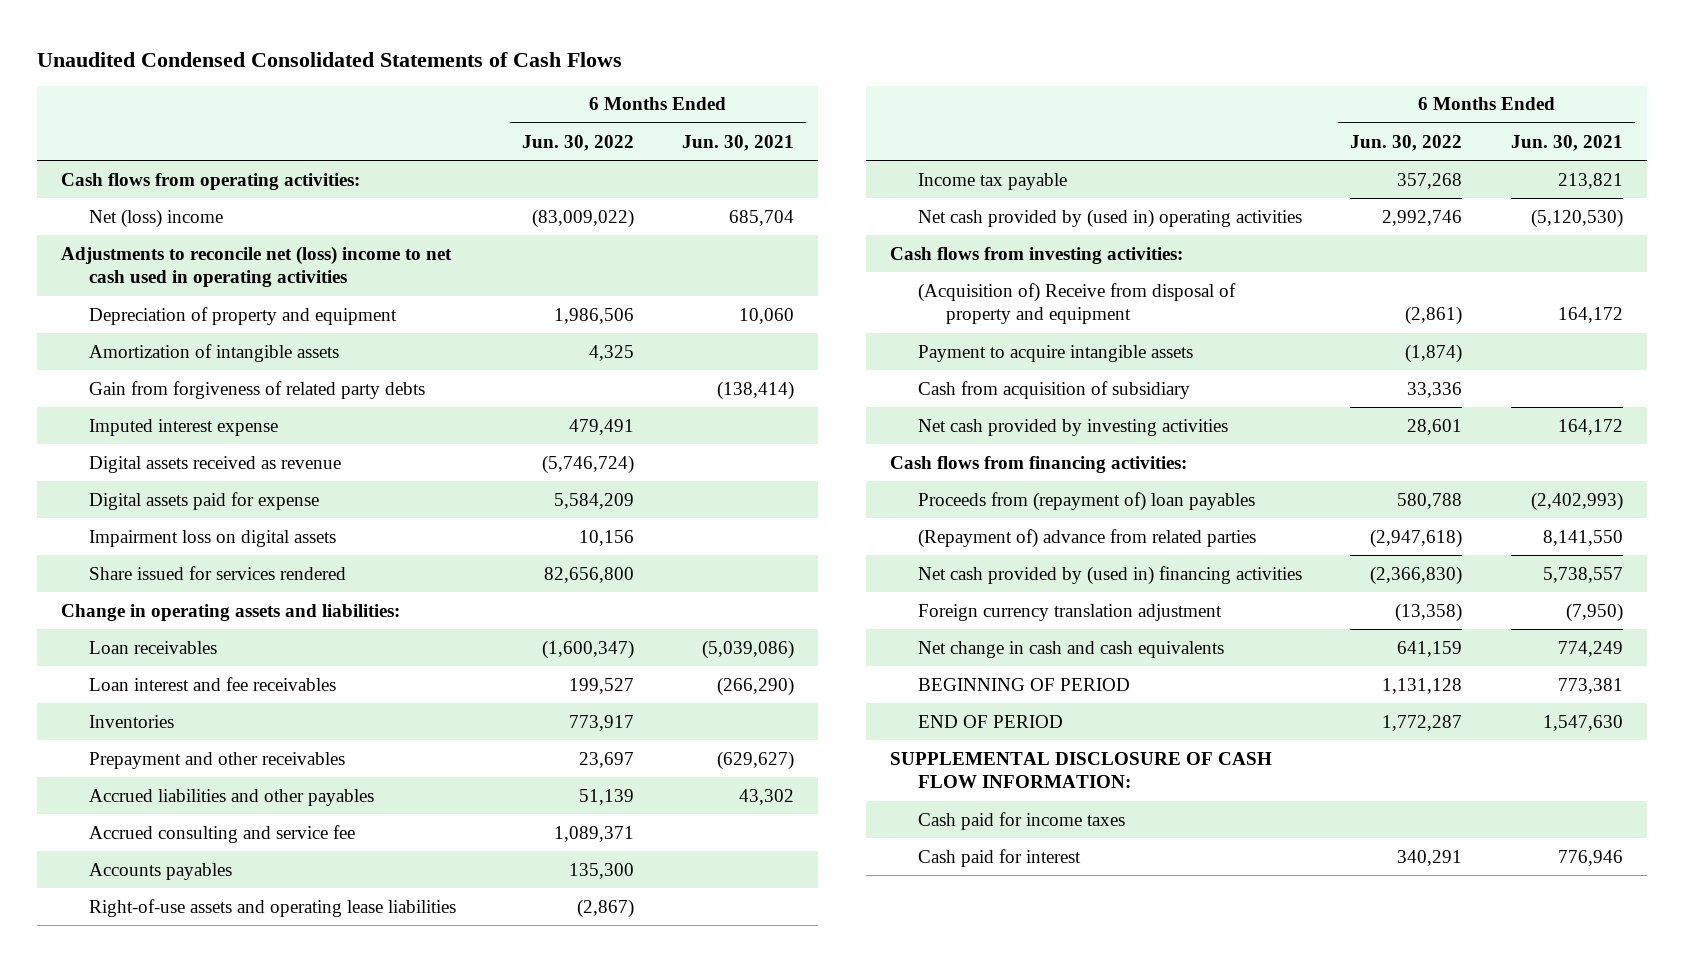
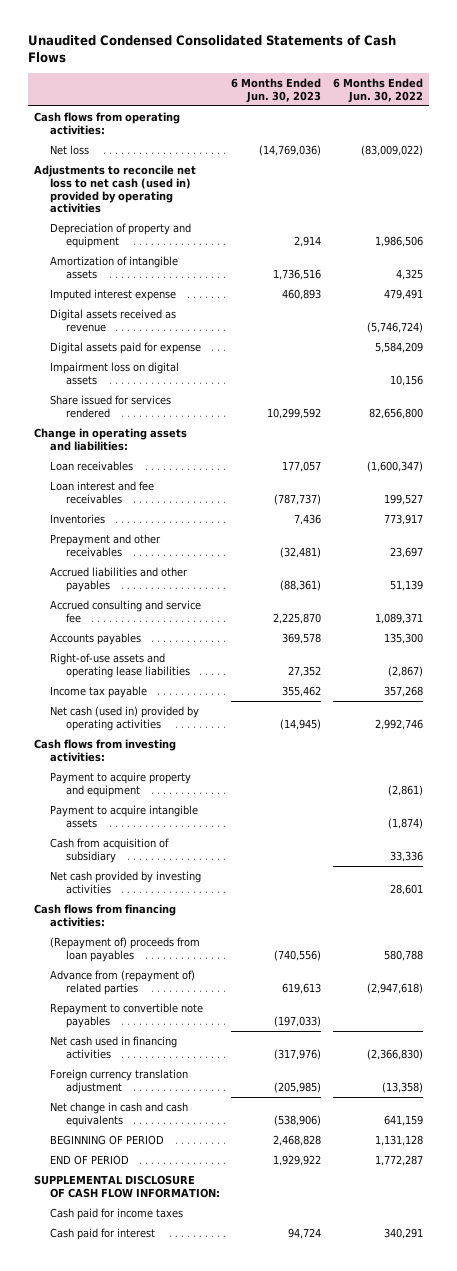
[682,134,795,151] Jun. 30, 2021 -> none
none -> [231,77,322,103] 6 Months Ended Jun. 30, 2023
[89,208,224,228] Net (loss) income -> [49,145,89,156] Net loss
[61,245,453,288] Adjustments to reconcile net (loss) income to net cash used in operating activities -> [33,165,196,214] Adjustments to reconcile net loss to net cash (used in) provided by operating activities
[89,380,426,399] Gain from forgiveness of related party debts -> none
[917,208,1302,228] Net cash provided by (used in) operating activities -> [49,706,199,731] Net cash (used in) provided by operating activities
[917,282,1236,325] (Acquisition of) Receive from disposal of property and equipment -> [49,772,191,797] Payment to acquire property and equipment
[917,491,1255,511] Proceeds from (repayment of) loan payables -> [49,937,200,962] (Repayment of) proceeds from loan payables
[917,528,1256,548] (Repayment of) advance from related parties -> [49,970,195,995] Advance from (repayment of) related parties
none -> [49,1003,203,1028] Repayment to convertible note payables
[917,565,1302,585] Net cash provided by (used in) financing activities -> [49,1036,177,1059] Net cash used in financing activities

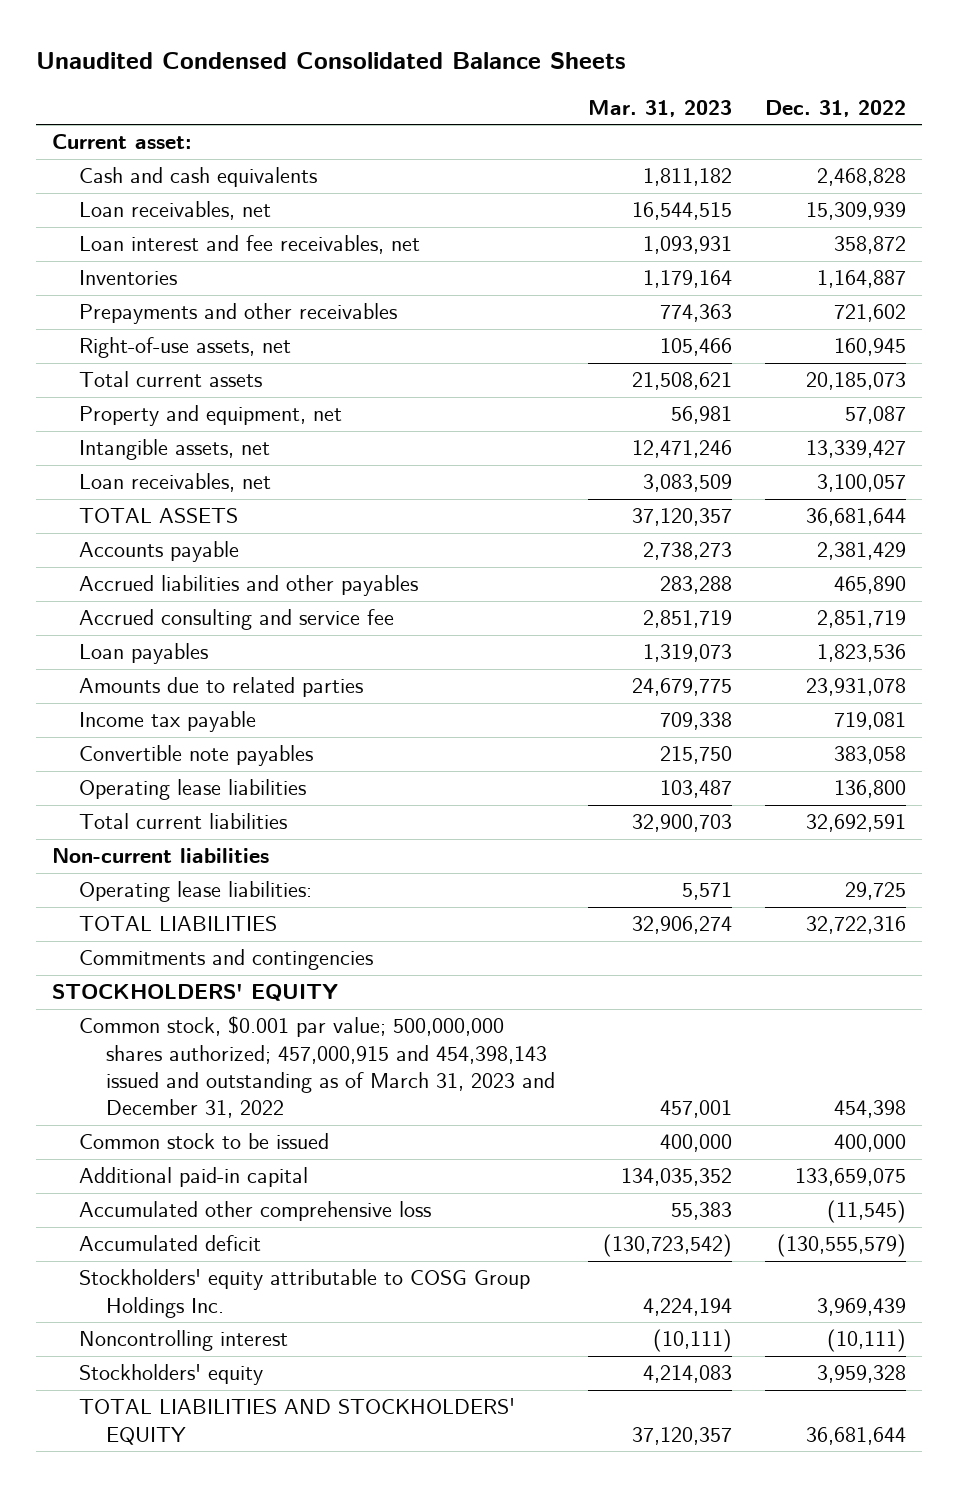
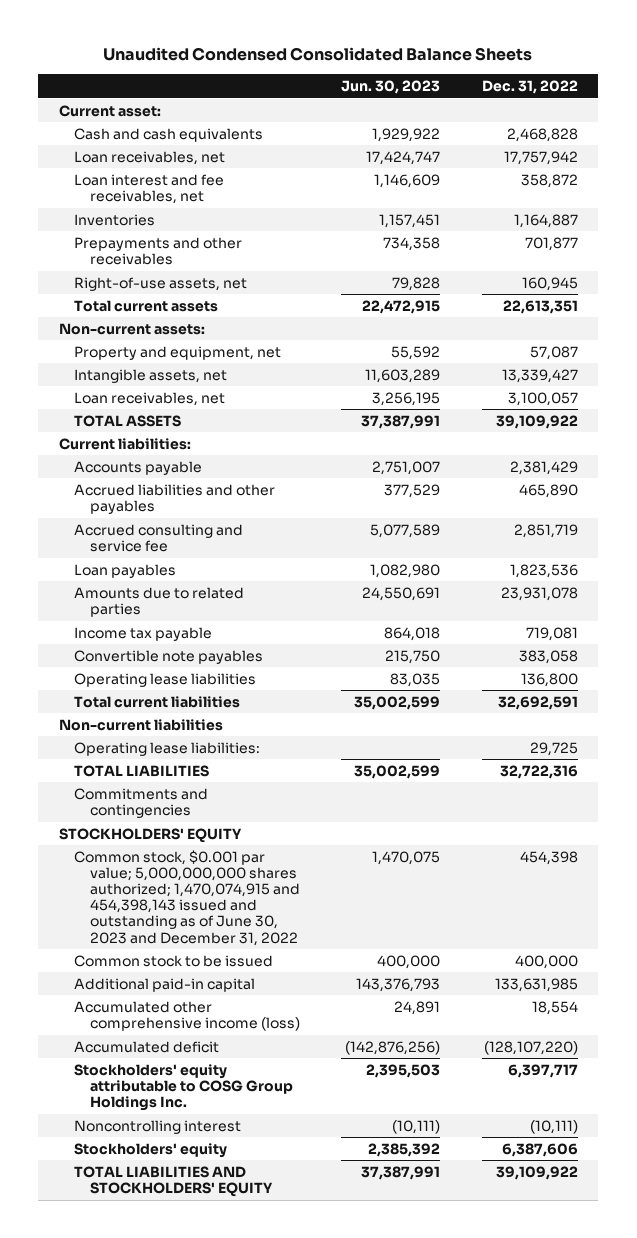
[587,99,732,117] Mar. 31, 2023 -> none
none -> [341,79,441,94] Jun. 30, 2023
[805,202,906,221] 15,309,939 -> [503,150,578,165] 17,757,942
[833,304,906,323] 721,602 -> [524,236,578,251] 701,877
[805,372,906,391] 20,185,073 -> [502,299,578,314] 22,613,351
none -> [59,322,206,335] Non-current assets:
[805,508,906,527] 36,681,644 -> [495,414,578,429] 39,109,922
none -> [59,437,192,450] Current liabilities:
[79,1016,555,1119] Common stock, $0.001 par value; 500,000,000 shares authorized; 457,000,915 and 454,398,143 issued and outstanding as of March 31, 2023 and December 31, 2022 -> [74,849,300,946] Common stock, $0.001 par value; 5,000,000,000 shares authorized; 1,470,074,915 and 454,398,143 issued and outstanding as of June 30, 2023 and December 31, 2022
[794,1168,906,1187] 133,659,075 -> [494,977,578,992] 133,631,985
[79,1201,432,1222] Accumulated other comprehensive loss -> [74,1000,300,1031] Accumulated other comprehensive income (loss)
[826,1200,906,1224] (11,545) -> [531,1000,578,1015] 18,554
[776,1234,906,1258] (130,555,579) -> [483,1040,578,1055] (128,107,220)
[816,1297,906,1316] 3,969,439 -> [507,1063,578,1078] 6,397,717
[816,1365,906,1384] 3,959,328 -> [501,1142,578,1157] 6,387,606
[805,1426,906,1445] 36,681,644 -> [495,1165,578,1180] 39,109,922

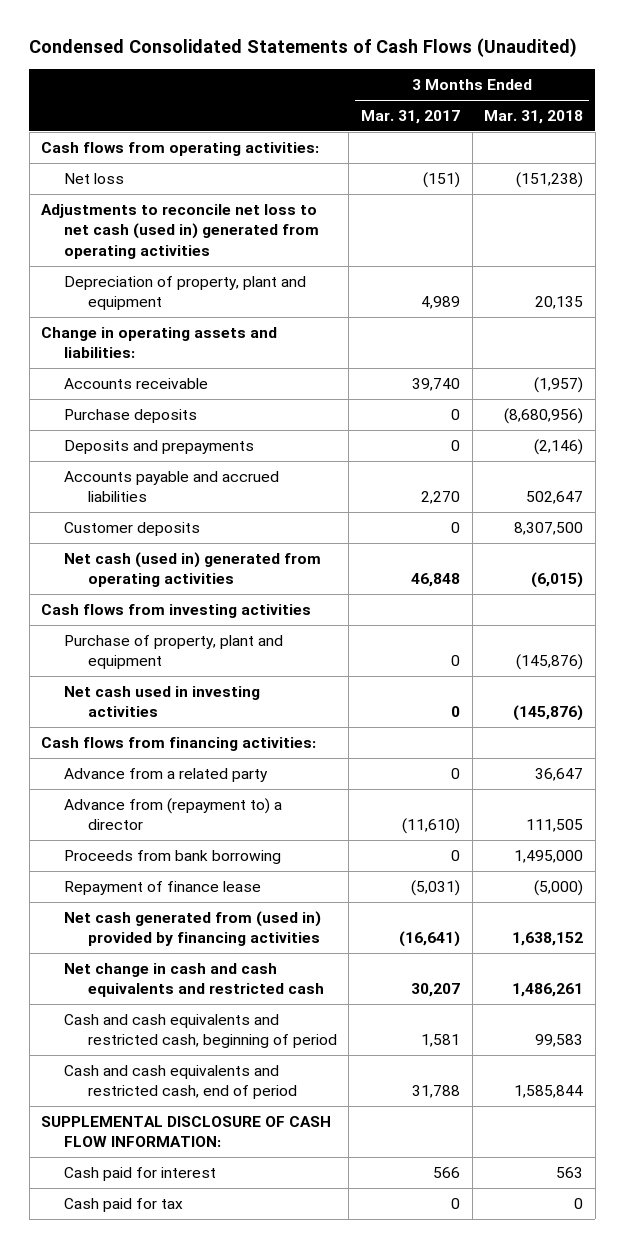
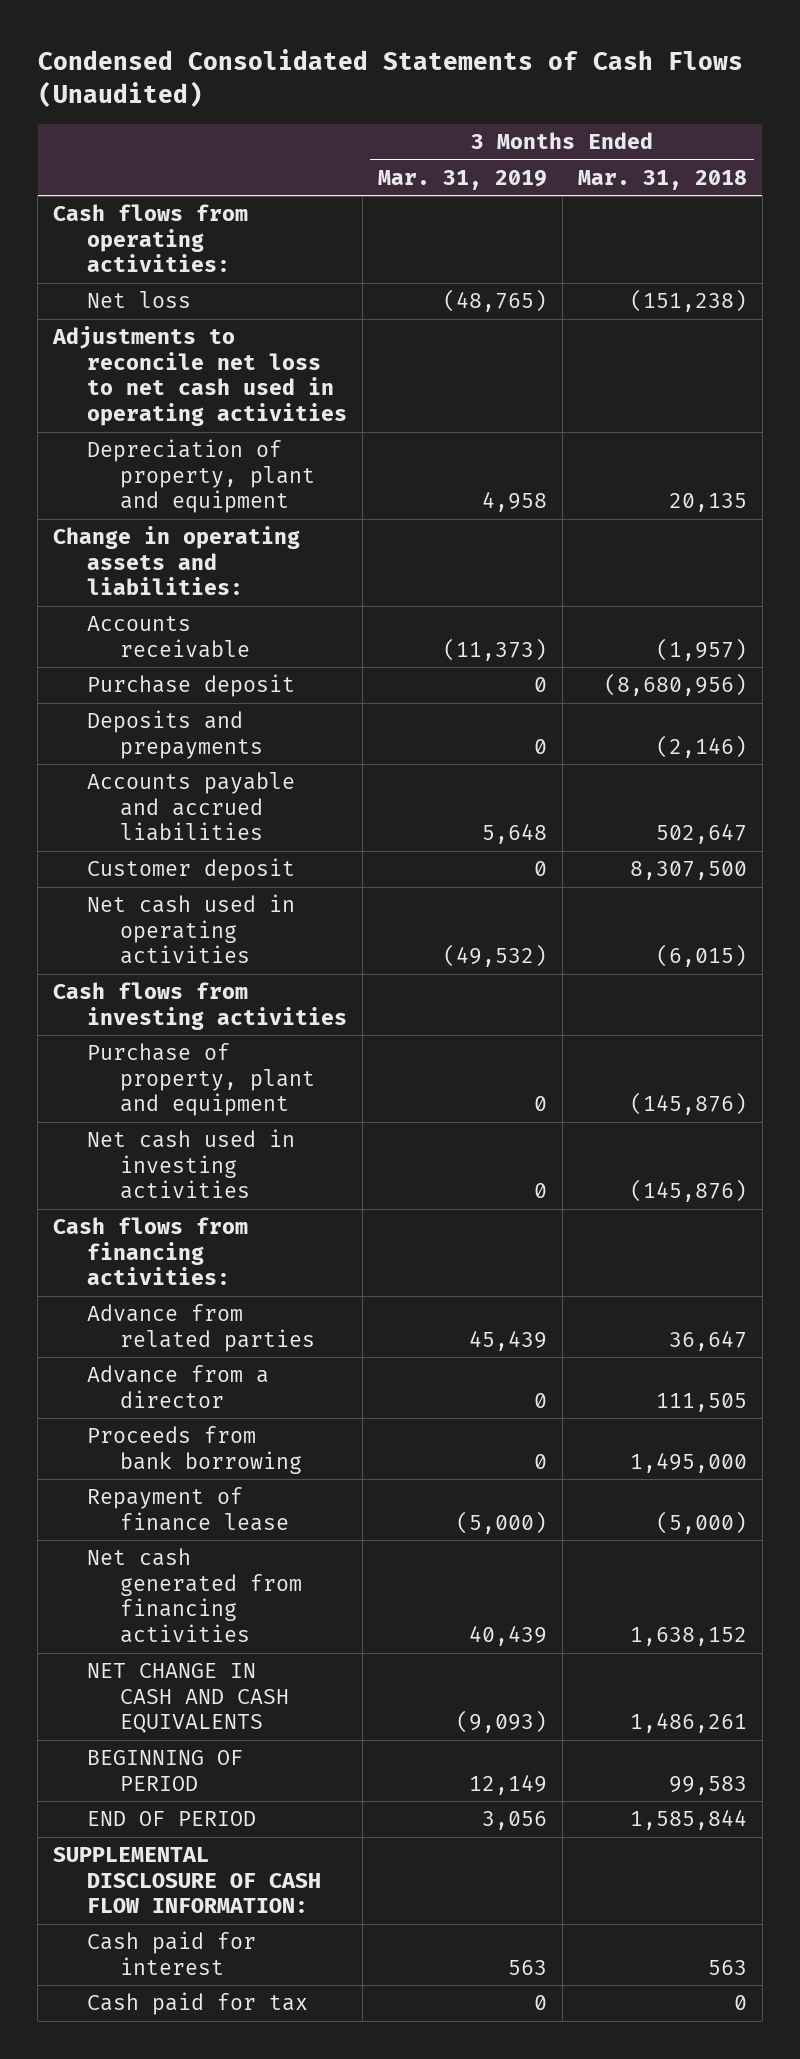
[360,110,460,125] Mar. 31, 2017 -> none
none -> [377,169,547,190] Mar. 31, 2019
[41,204,320,259] Adjustments to reconcile net loss to net cash (used in) generated from operating activities -> [52,326,347,426] Adjustments to reconcile net loss to net cash used in operating activities
[64,409,198,424] Purchase deposits -> [86,674,295,698] Purchase deposit
[64,522,201,537] Customer deposits -> [86,858,295,882] Customer deposit
[64,552,322,588] Net cash (used in) generated from operating activities -> [86,894,295,965] Net cash used in operating activities
[64,768,269,783] Advance from a related party -> [86,1304,315,1352] Advance from related parties
[64,798,283,831] Advance from (repayment to) a director -> [86,1365,269,1408] Advance from a director
[64,911,322,947] Net cash generated from (used in) provided by financing activities -> [86,1548,302,1643] Net cash generated from financing activities
[64,963,324,998] Net change in cash and cash equivalents and restricted cash -> [86,1663,289,1734] NET CHANGE IN CASH AND CASH EQUIVALENTS
[64,1014,337,1049] Cash and cash equivalents and restricted cash, beginning of period -> [86,1750,243,1791] BEGINNING OF PERIOD
[64,1065,297,1100] Cash and cash equivalents and restricted cash, end of period -> [86,1811,256,1827] END OF PERIOD

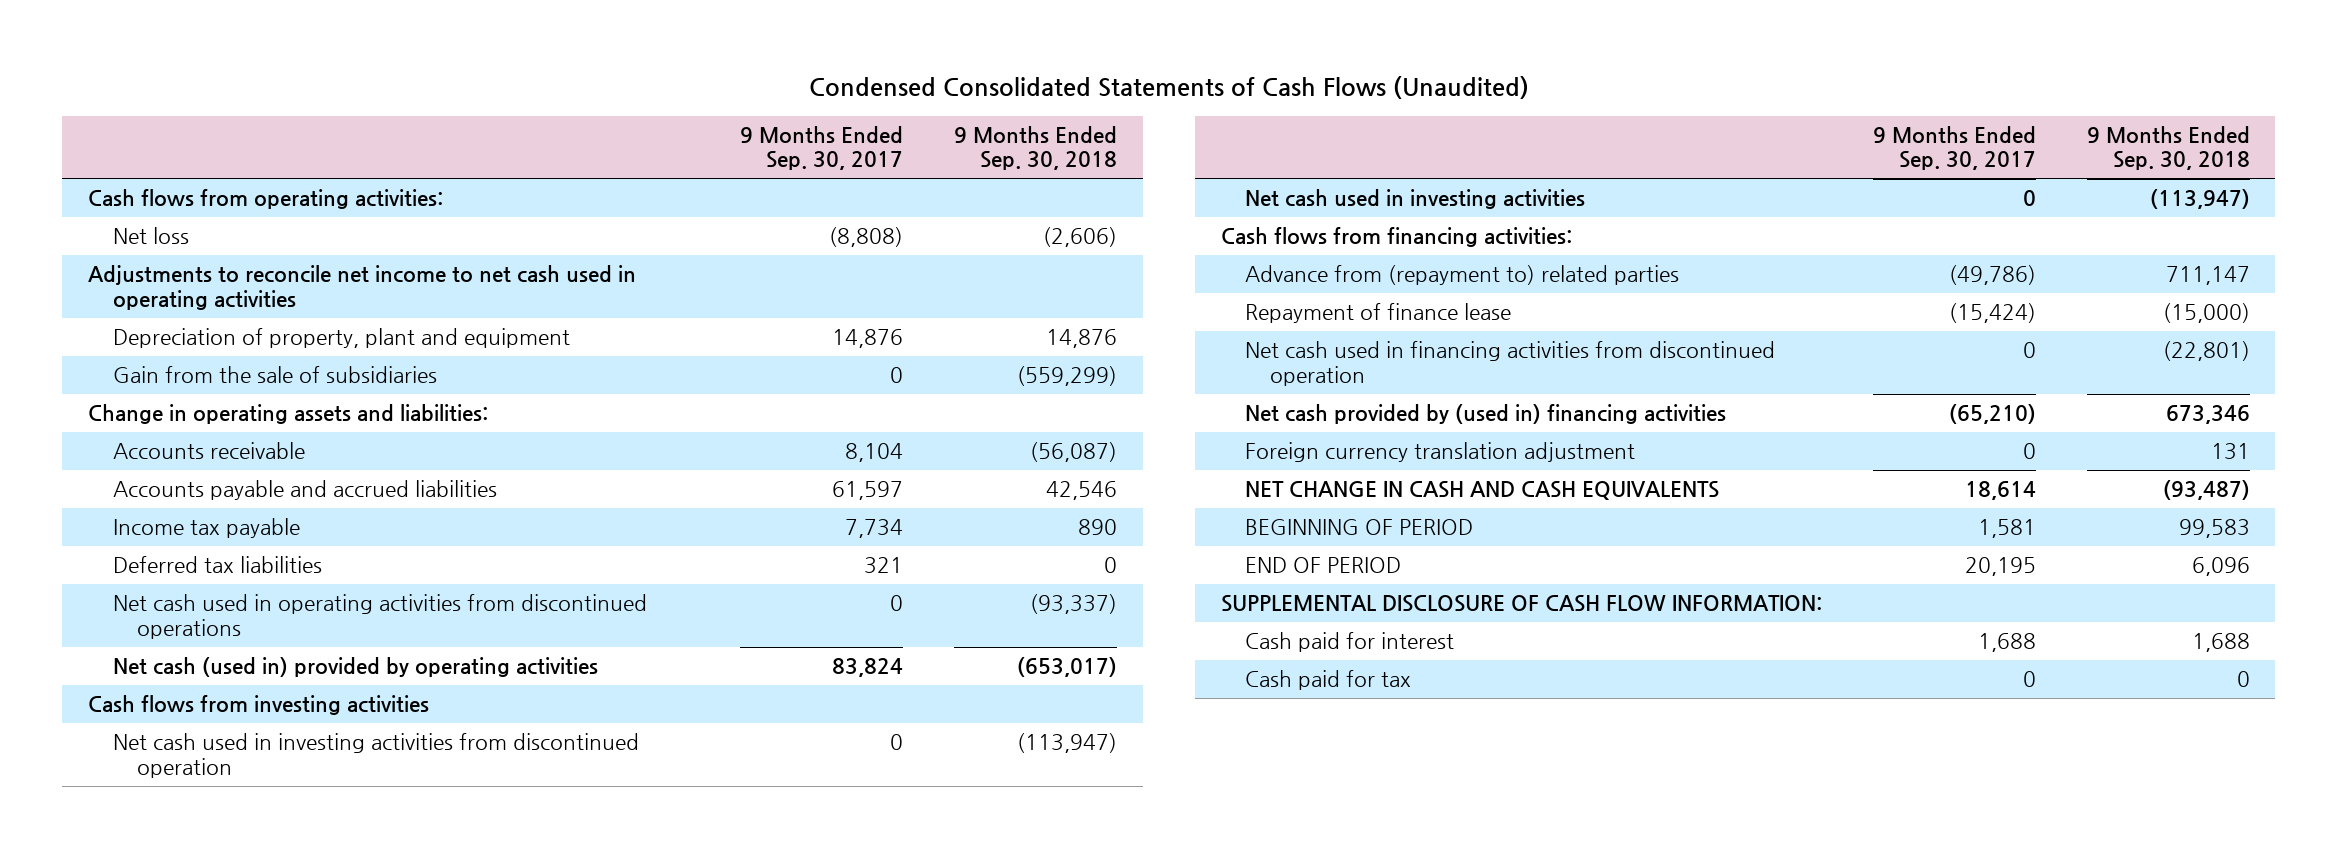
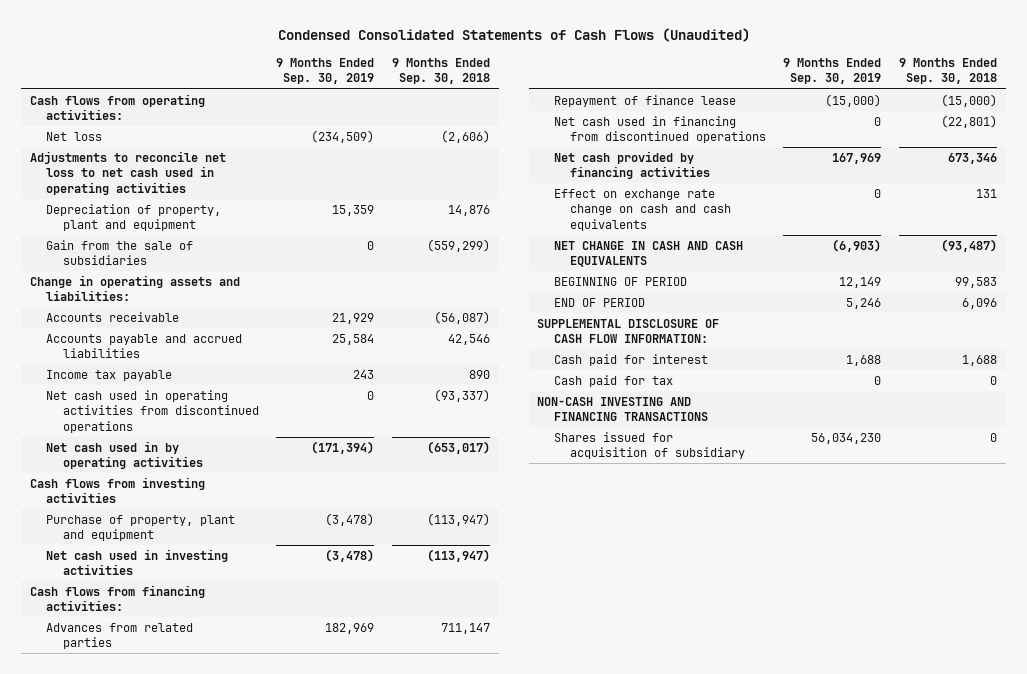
[740,125,904,171] 9 Months Ended Sep. 30, 2017 -> none
none -> [276,57,375,85] 9 Months Ended Sep. 30, 2019
[88,265,637,310] Adjustments to reconcile net income to net cash used in operating activities -> [30,150,227,195] Adjustments to reconcile net loss to net cash used in operating activities
[112,556,322,574] Deferred tax liabilities -> none
[112,657,598,678] Net cash (used in) provided by operating activities -> [46,440,203,470] Net cash used in by operating activities
[112,733,639,778] Net cash used in investing activities from discontinued operation -> [46,514,236,542] Purchase of property, plant and equipment
[1245,265,1680,286] Advance from (repayment to) related parties -> [46,622,194,650] Advances from related parties
[1245,341,1776,386] Net cash used in financing activities from discontinued operation -> [553,115,766,144] Net cash used in financing from discontinued operations
[1245,404,1727,425] Net cash provided by (used in) financing activities -> [553,150,710,180] Net cash provided by financing activities
[1245,442,1636,463] Foreign currency translation adjustment -> [553,188,731,231] Effect on exchange rate change on cash and cash equivalents
none -> [537,396,708,422] NON-CASH INVESTING AND FINANCING TRANSACTIONS
none -> [553,431,745,460] Shares issued for acquisition of subsidiary

